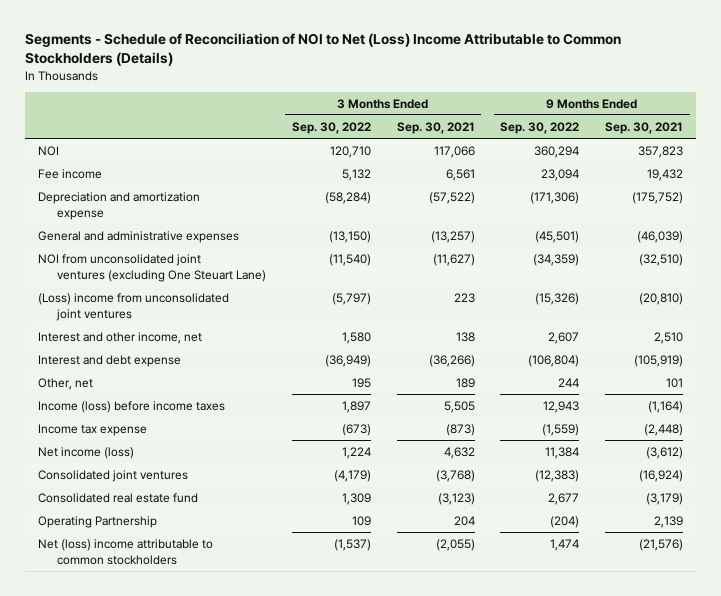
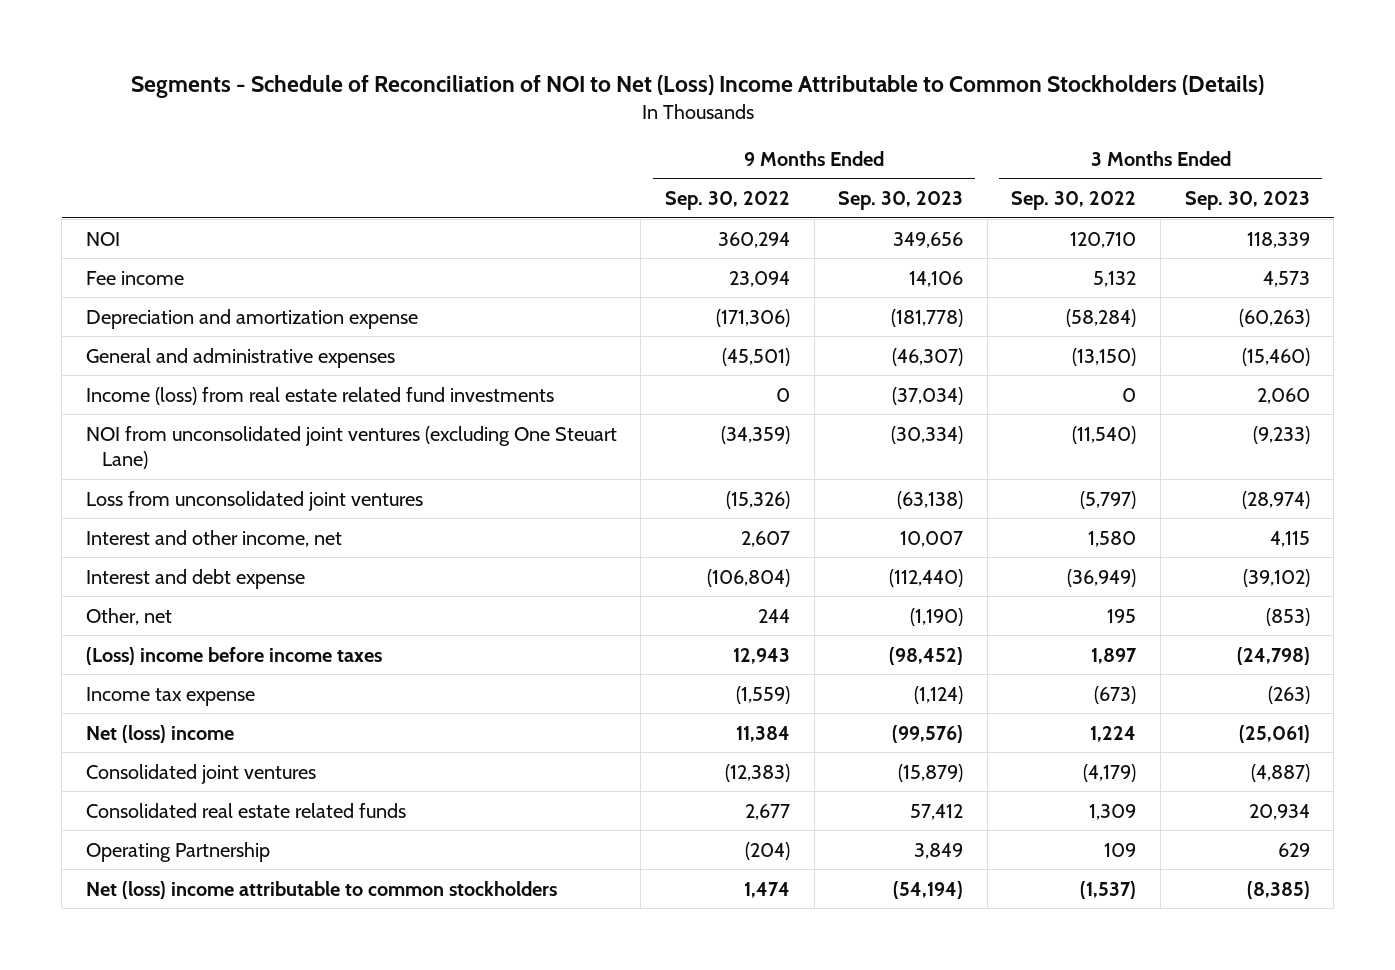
[396,121,475,134] Sep. 30, 2021 -> none
[605,121,684,134] Sep. 30, 2021 -> none
none -> [838,191,964,211] Sep. 30, 2023
none -> [1184,191,1310,211] Sep. 30, 2023
none -> [85,386,554,405] Income (loss) from real estate related fund investments
[38,292,230,321] (Loss) income from unconsolidated joint ventures -> [85,490,423,511] Loss from unconsolidated joint ventures
[38,400,226,413] Income (loss) before income taxes -> [85,646,382,665] (Loss) income before income taxes
[38,446,135,459] Net income (loss) -> [85,724,234,743] Net (loss) income
[38,492,199,503] Consolidated real estate fund -> [85,802,406,818] Consolidated real estate related funds

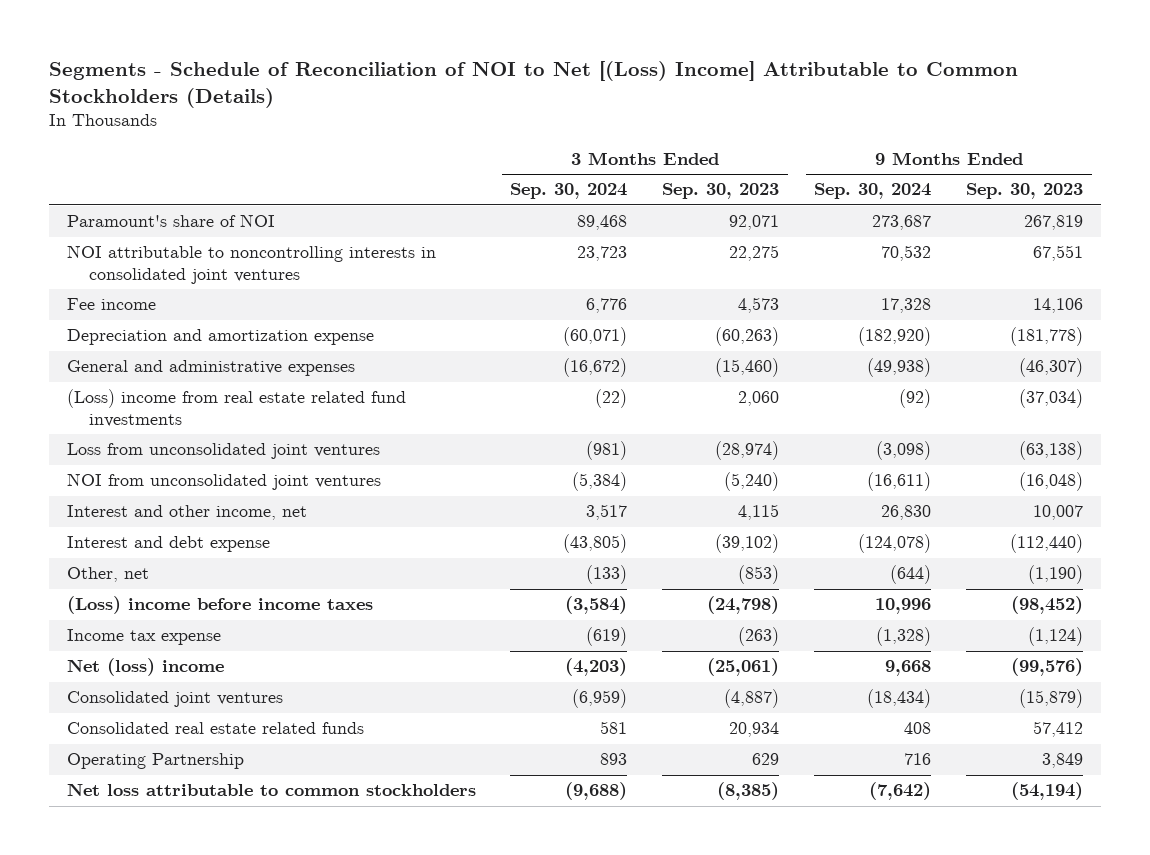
[130,75,1264,99] Segments - Schedule of Reconciliation of NOI to Net (Loss) Income Attributable to Common Stockholders (Details) -> [49,60,1019,108] Segments - Schedule of Reconciliation of NOI to Net [(Loss) Income] Attributable to Common Stockholders (Details)
[664,191,790,211] Sep. 30, 2022 -> none
[1011,191,1137,211] Sep. 30, 2022 -> none
none -> [510,183,628,200] Sep. 30, 2024
none -> [814,183,932,200] Sep. 30, 2024
[85,231,120,246] NOI -> [66,214,275,228] Paramount's share of NOI
[893,231,964,248] 349,656 -> [1024,215,1084,231] 267,819
[1246,231,1310,248] 118,339 -> [729,215,780,231] 92,071
none -> [66,245,436,284] NOI attributable to noncontrolling interests in consolidated joint ventures
[85,425,617,470] NOI from unconsolidated joint ventures (excluding One Steuart Lane) -> none
[85,386,554,405] Income (loss) from real estate related fund investments -> [66,389,406,427] (Loss) income from real estate related fund investments
none -> [66,473,381,491] NOI from unconsolidated joint ventures
[85,880,557,899] Net (loss) income attributable to common stockholders -> [66,783,476,797] Net loss attributable to common stockholders

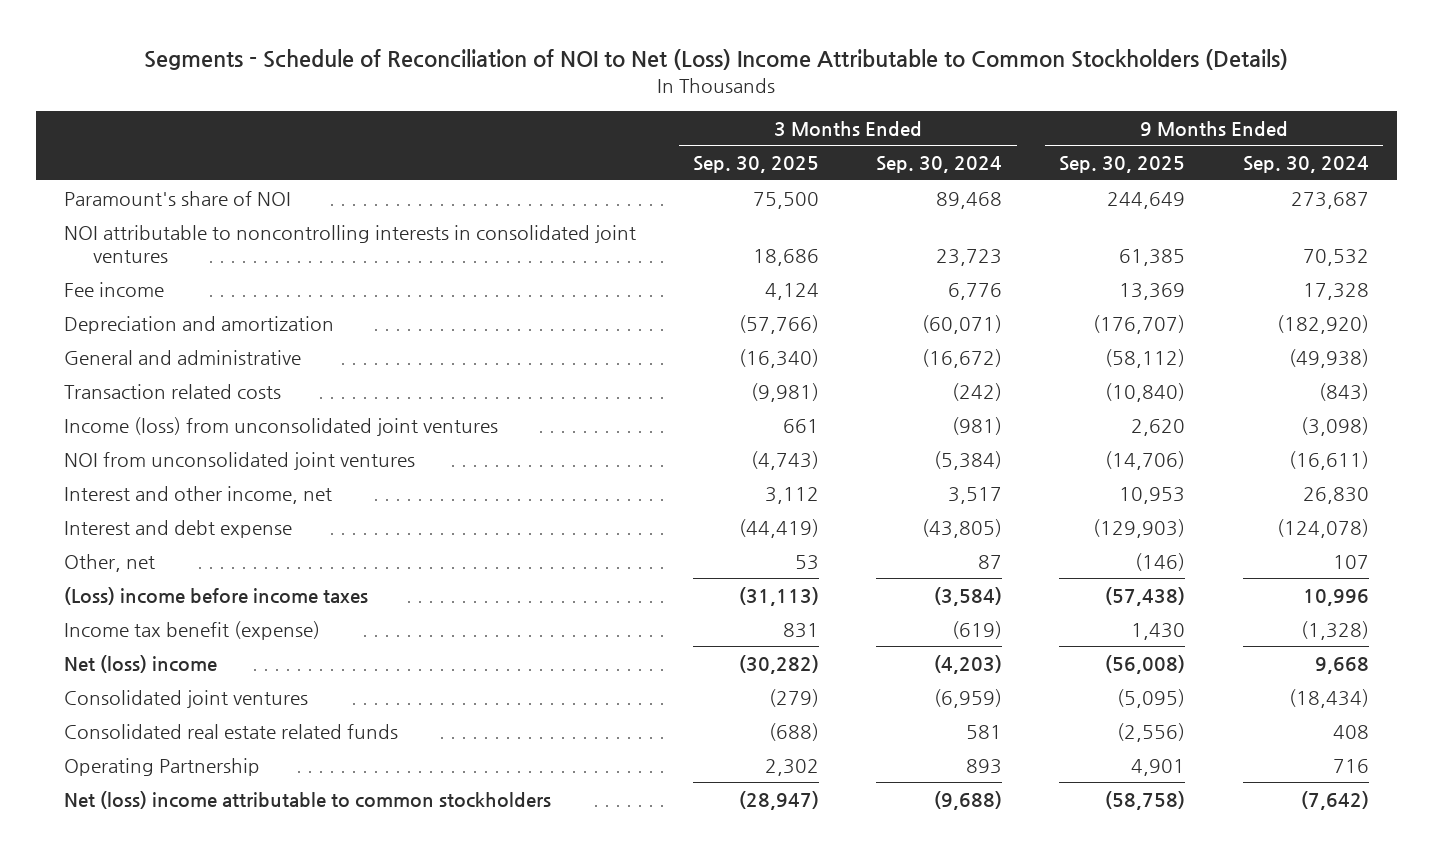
[49,60,1019,108] Segments - Schedule of Reconciliation of NOI to Net [(Loss) Income] Attributable to Common Stockholders (Details) -> [144,48,1289,70] Segments - Schedule of Reconciliation of NOI to Net (Loss) Income Attributable to Common Stockholders (Details)
[662,183,780,200] Sep. 30, 2023 -> none
[966,183,1084,200] Sep. 30, 2023 -> none
none -> [693,156,820,174] Sep. 30, 2025
none -> [1059,156,1186,174] Sep. 30, 2025
[66,389,406,427] (Loss) income from real estate related fund investments -> none
[66,329,374,346] Depreciation and amortization expense -> [64,315,335,334] Depreciation and amortization
[66,360,355,377] General and administrative expenses -> [64,349,302,365] General and administrative
none -> [64,383,282,399] Transaction related costs
[66,443,380,460] Loss from unconsolidated joint ventures -> [64,416,499,436] Income (loss) from unconsolidated joint ventures
[586,565,628,585] (133) -> [978,554,1003,569] 87
[890,565,932,585] (644) -> [1332,554,1369,569] 107
[66,629,221,646] Income tax expense -> [64,620,321,640] Income tax benefit (expense)
[66,783,476,797] Net loss attributable to common stockholders -> [64,790,552,809] Net (loss) income attributable to common stockholders

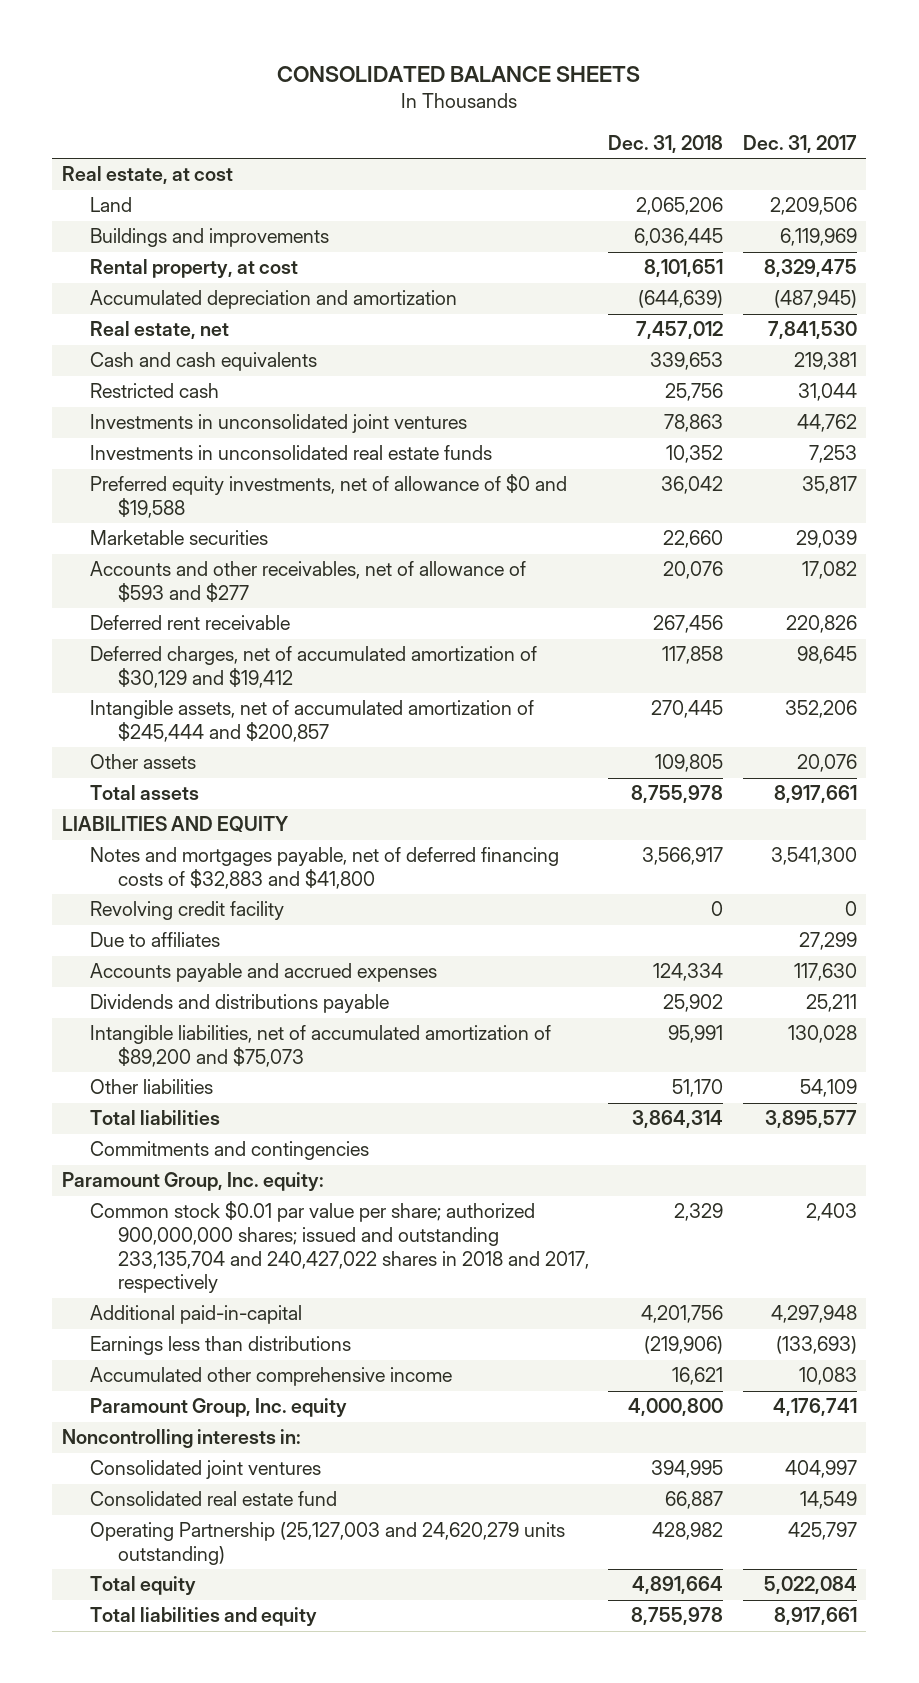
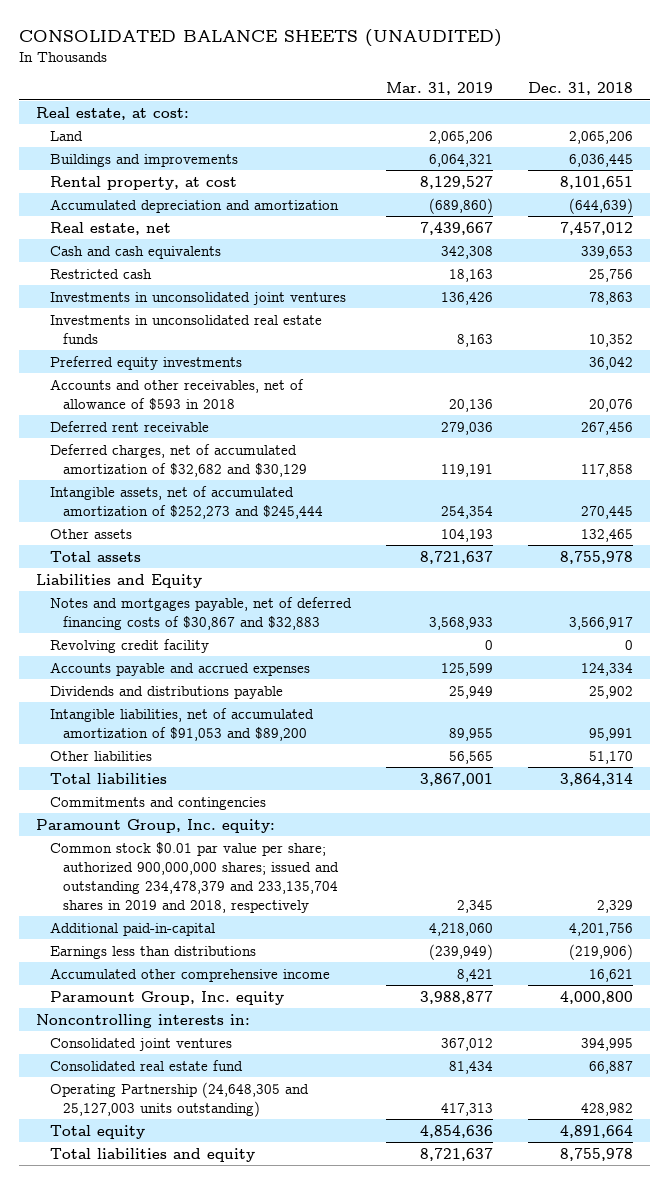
[277,66,641,83] CONSOLIDATED BALANCE SHEETS -> [18,28,502,47] CONSOLIDATED BALANCE SHEETS (UNAUDITED)
[742,135,857,154] Dec. 31, 2017 -> none
none -> [385,82,493,96] Mar. 31, 2019
[62,166,234,185] Real estate, at cost -> [36,106,190,120] Real estate, at cost:
[90,530,269,546] Marketable securities -> none
[90,474,568,519] Preferred equity investments, net of allowance of $0 and $19,588 -> [49,355,242,370] Preferred equity investments
[90,561,527,603] Accounts and other receivables, net of allowance of $593 and $277 -> [49,378,304,410] Accounts and other receivables, net of allowance of $593 in 2018
[90,646,538,689] Deferred charges, net of accumulated amortization of $30,129 and $19,412 -> [49,443,307,477] Deferred charges, net of accumulated amortization of $32,682 and $30,129
[90,700,535,743] Intangible assets, net of accumulated amortization of $245,444 and $200,857 -> [49,485,323,519] Intangible assets, net of accumulated amortization of $252,273 and $245,444
[655,754,724,773] 109,805 -> [580,528,633,542] 132,465
[62,816,290,833] LIABILITIES AND EQUITY -> [36,573,203,588] Liabilities and Equity
[90,847,560,890] Notes and mortgages payable, net of deferred financing costs of $32,883 and $41,800 -> [49,596,352,630] Notes and mortgages payable, net of deferred financing costs of $30,867 and $32,883
[90,932,221,948] Due to affiliates -> none
[90,1025,552,1068] Intangible liabilities, net of accumulated amortization of $89,200 and $75,073 -> [49,707,314,741] Intangible liabilities, net of accumulated amortization of $91,053 and $89,200
[90,1201,590,1294] Common stock $0.01 par value per share; authorized 900,000,000 shares; issued and outstanding 233,135,704 and 240,427,022 shares in 2018 and 2017, respectively -> [49,841,339,913] Common stock $0.01 par value per share; authorized 900,000,000 shares; issued and outstanding 234,478,379 and 233,135,704 shares in 2019 and 2018, respectively
[90,1522,566,1566] Operating Partnership (25,127,003 and 24,620,279 units outstanding) -> [49,1081,309,1117] Operating Partnership (24,648,305 and 25,127,003 units outstanding)

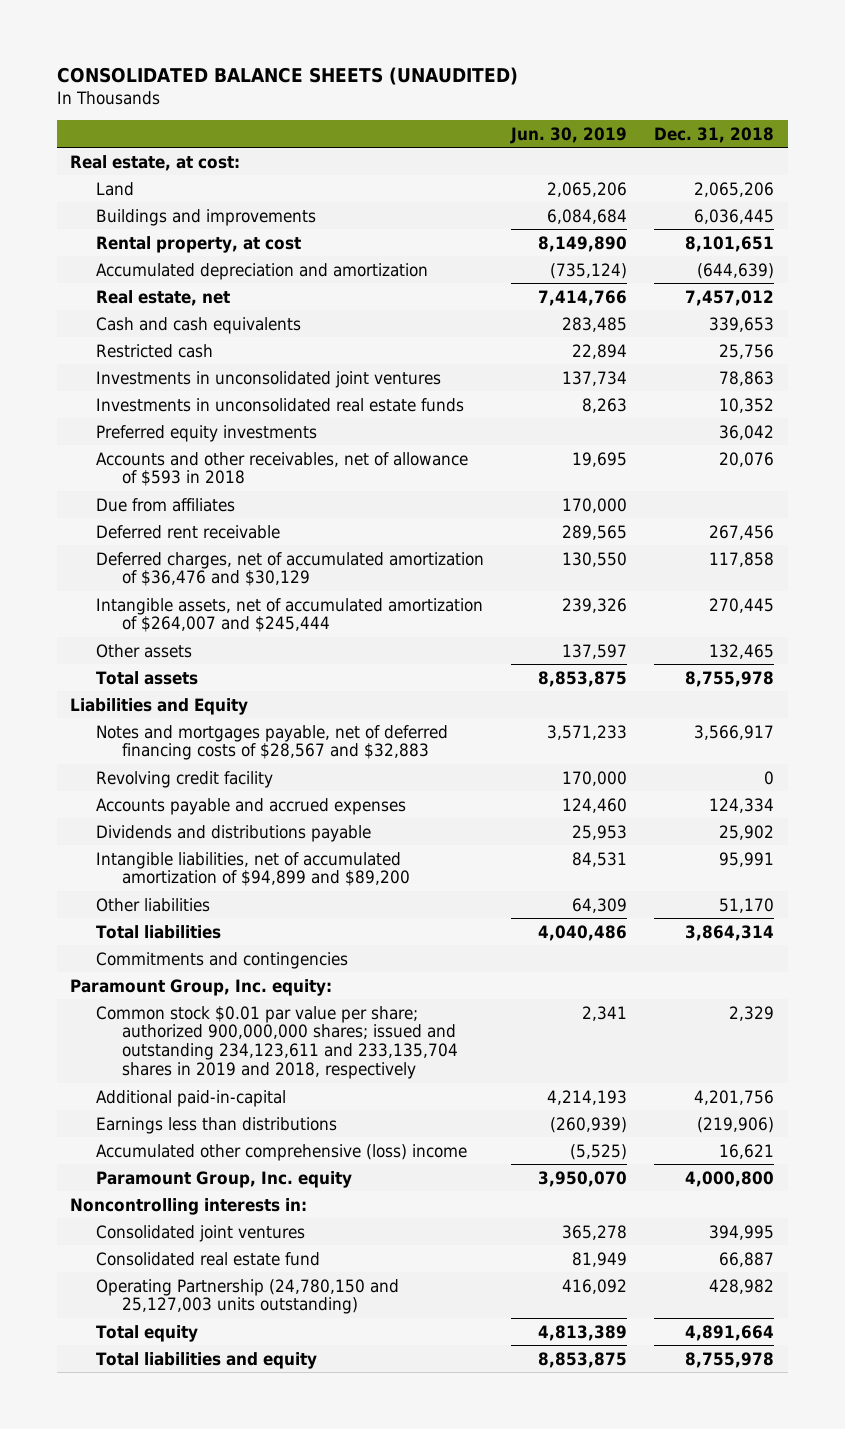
[385,82,493,96] Mar. 31, 2019 -> none
none -> [510,126,628,144] Jun. 30, 2019
none -> [95,497,235,512] Due from affiliates
[49,443,307,477] Deferred charges, net of accumulated amortization of $32,682 and $30,129 -> [95,551,484,587] Deferred charges, net of accumulated amortization of $36,476 and $30,129
[49,485,323,519] Intangible assets, net of accumulated amortization of $252,273 and $245,444 -> [95,597,483,633] Intangible assets, net of accumulated amortization of $264,007 and $245,444
[49,596,352,630] Notes and mortgages payable, net of deferred financing costs of $30,867 and $32,883 -> [95,724,448,761] Notes and mortgages payable, net of deferred financing costs of $28,567 and $32,883
[49,707,314,741] Intangible liabilities, net of accumulated amortization of $91,053 and $89,200 -> [95,851,410,887] Intangible liabilities, net of accumulated amortization of $94,899 and $89,200
[49,841,339,913] Common stock $0.01 par value per share; authorized 900,000,000 shares; issued and outstanding 234,478,379 and 233,135,704 shares in 2019 and 2018, respectively -> [95,1005,458,1080] Common stock $0.01 par value per share; authorized 900,000,000 shares; issued and outstanding 234,123,611 and 233,135,704 shares in 2019 and 2018, respectively
[49,967,330,982] Accumulated other comprehensive income -> [95,1143,467,1161] Accumulated other comprehensive (loss) income
[49,1081,309,1117] Operating Partnership (24,648,305 and 25,127,003 units outstanding) -> [95,1278,399,1315] Operating Partnership (24,780,150 and 25,127,003 units outstanding)

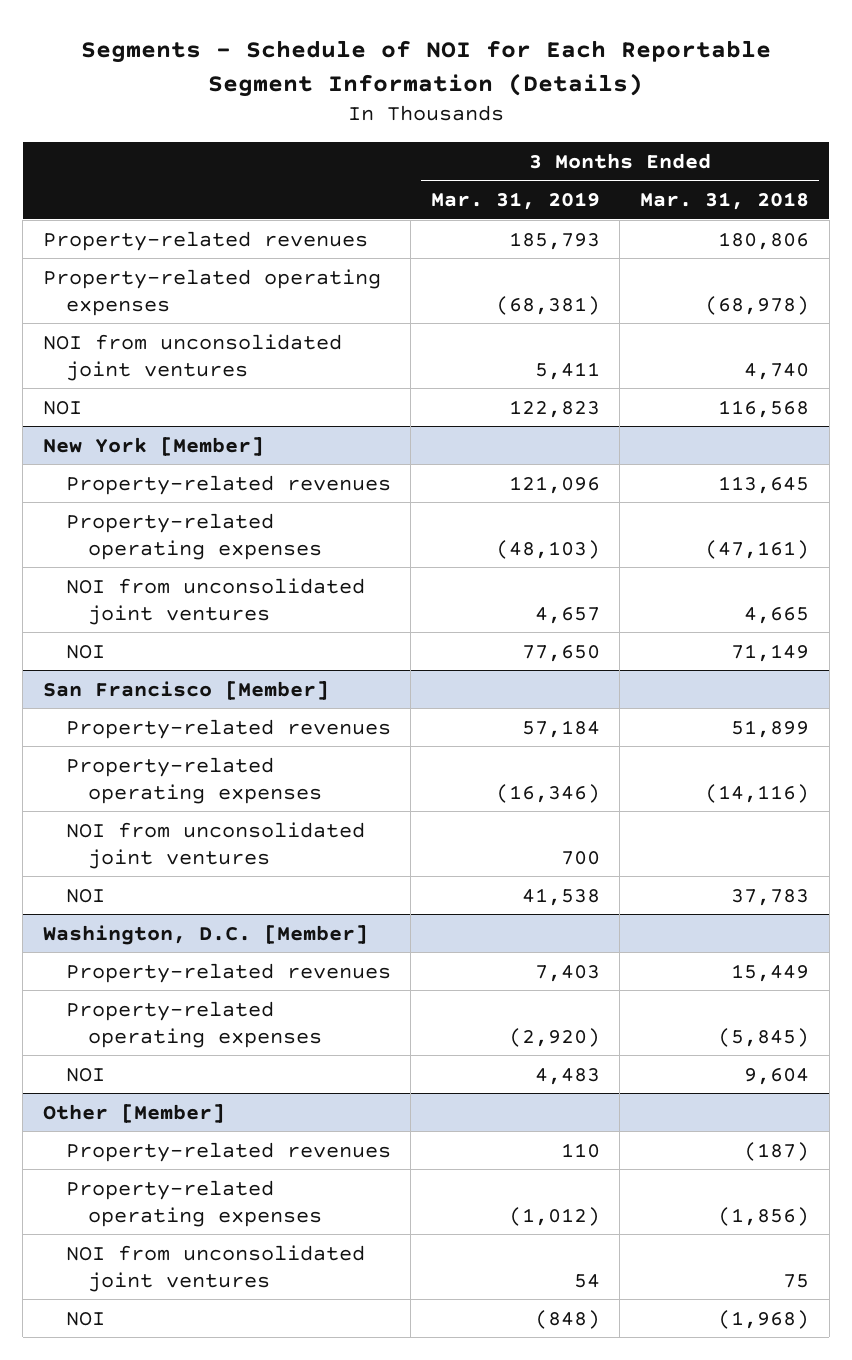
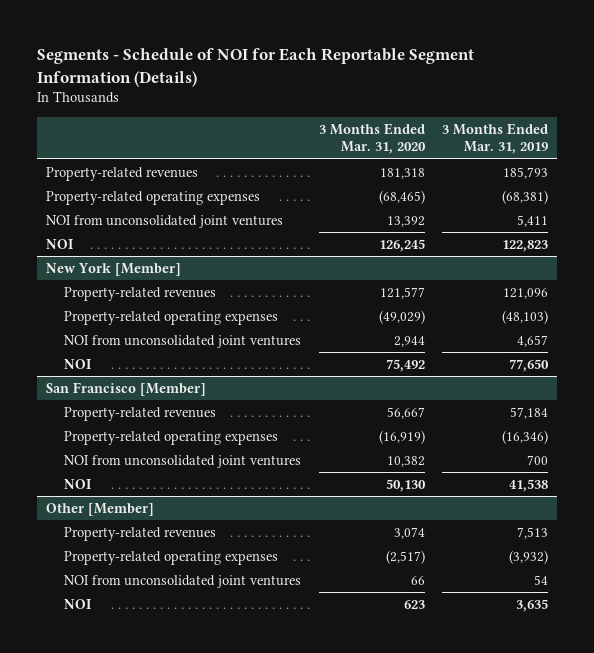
[639,192,809,211] Mar. 31, 2018 -> none
none -> [318,122,426,155] 3 Months Ended Mar. 31, 2020
[43,924,369,945] Washington, D.C. [Member] -> none
[65,962,391,983] Property-related revenues -> none
[65,1000,323,1048] Property-related operating expenses -> none
[65,1067,105,1082] NOI -> none
[560,1142,600,1158] 110 -> [517,526,549,539] 7,513
[508,1206,600,1226] (1,012) -> [509,549,549,564] (3,932)
[534,1309,600,1329] (848) -> [516,598,549,612] 3,635

